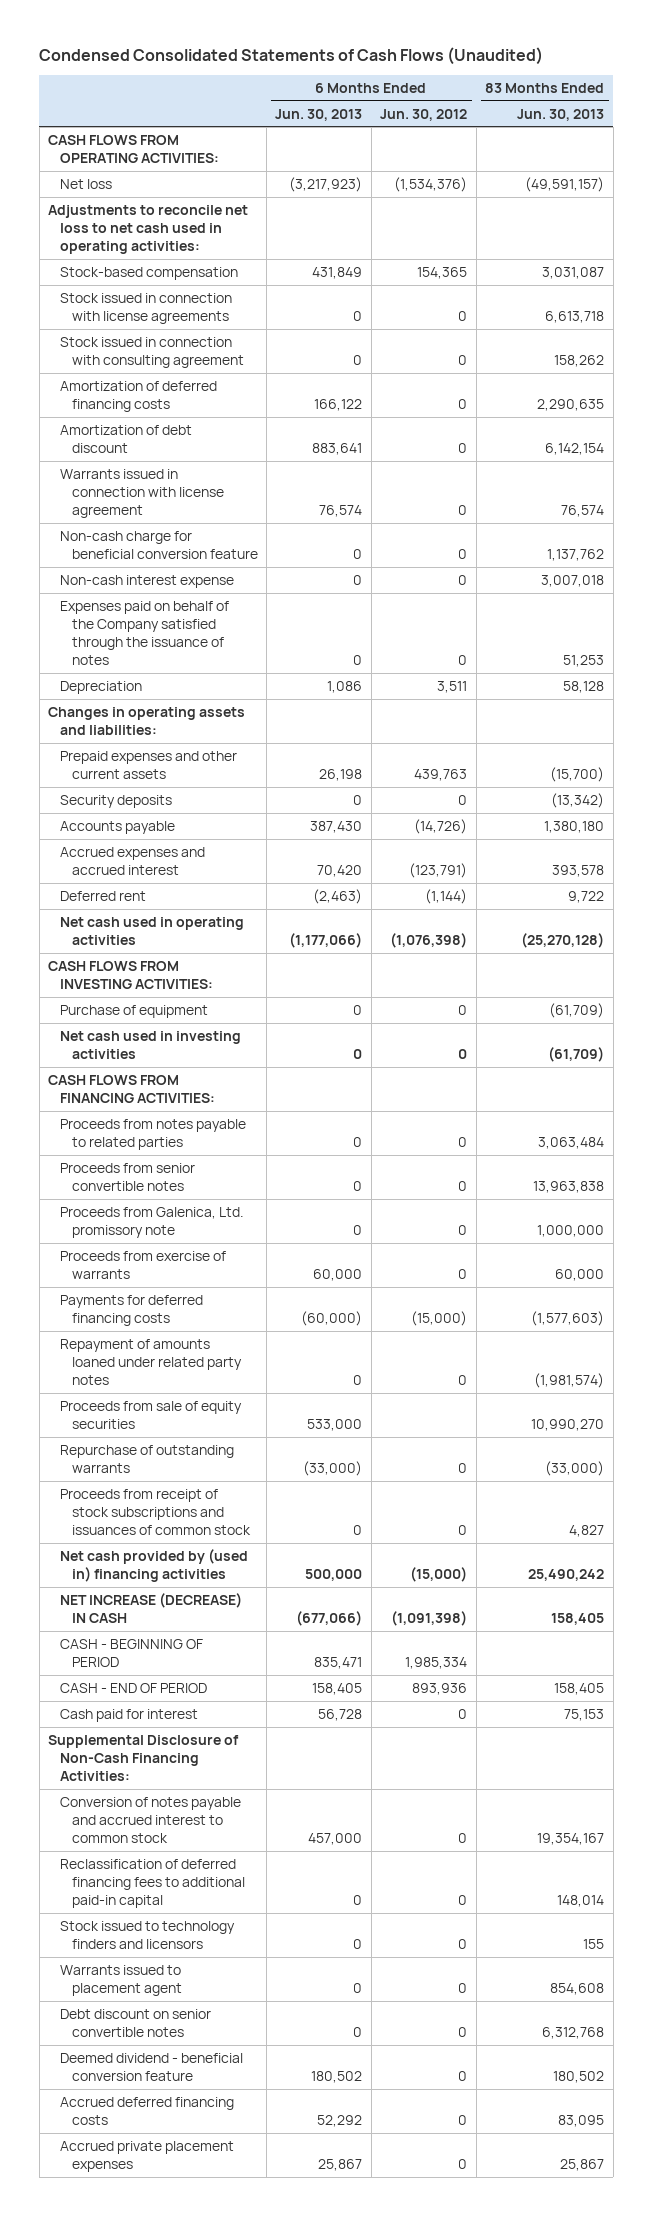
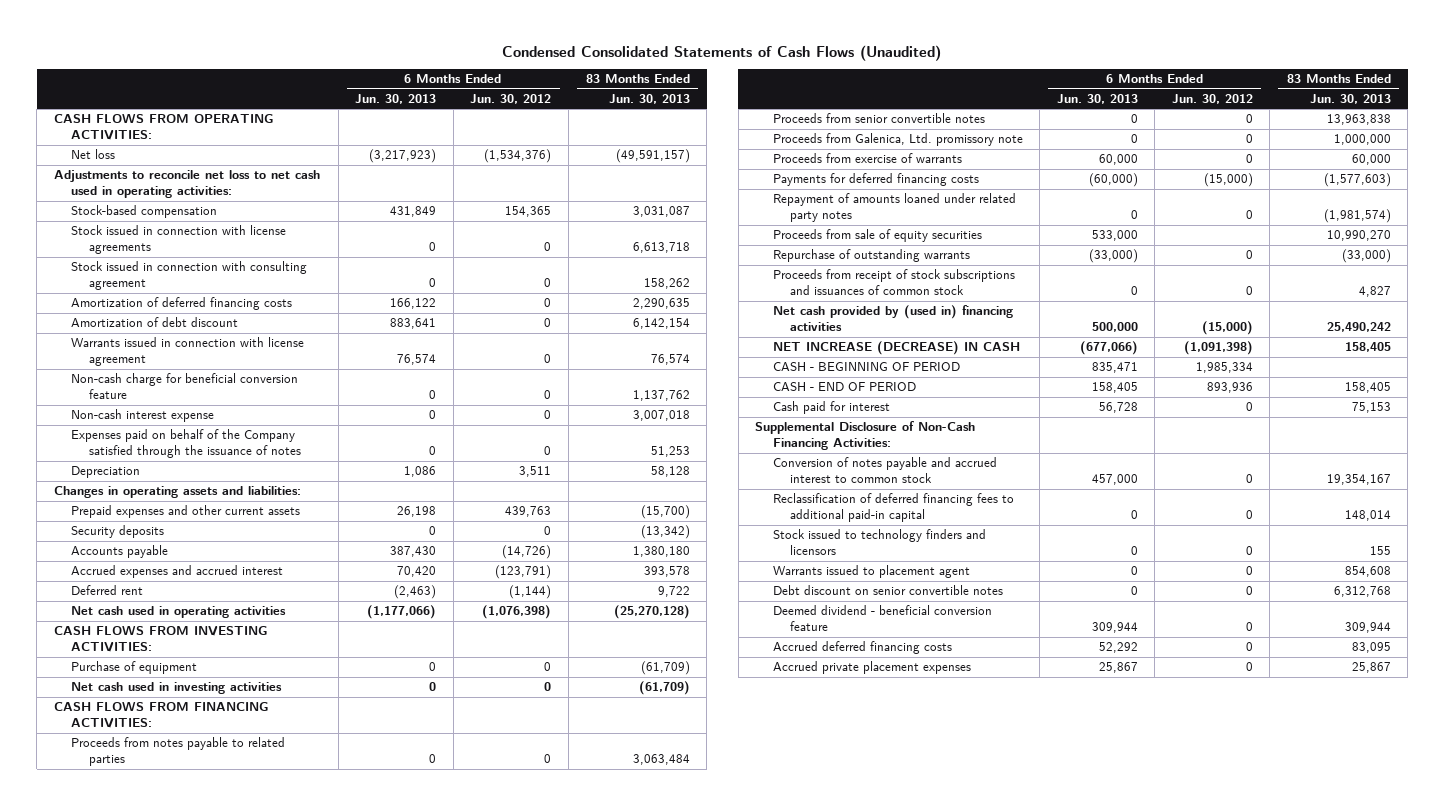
[311,2070,363,2083] 180,502 -> [1091,622,1138,634] 309,944
[553,2070,605,2083] 180,502 -> [1344,622,1391,634] 309,944

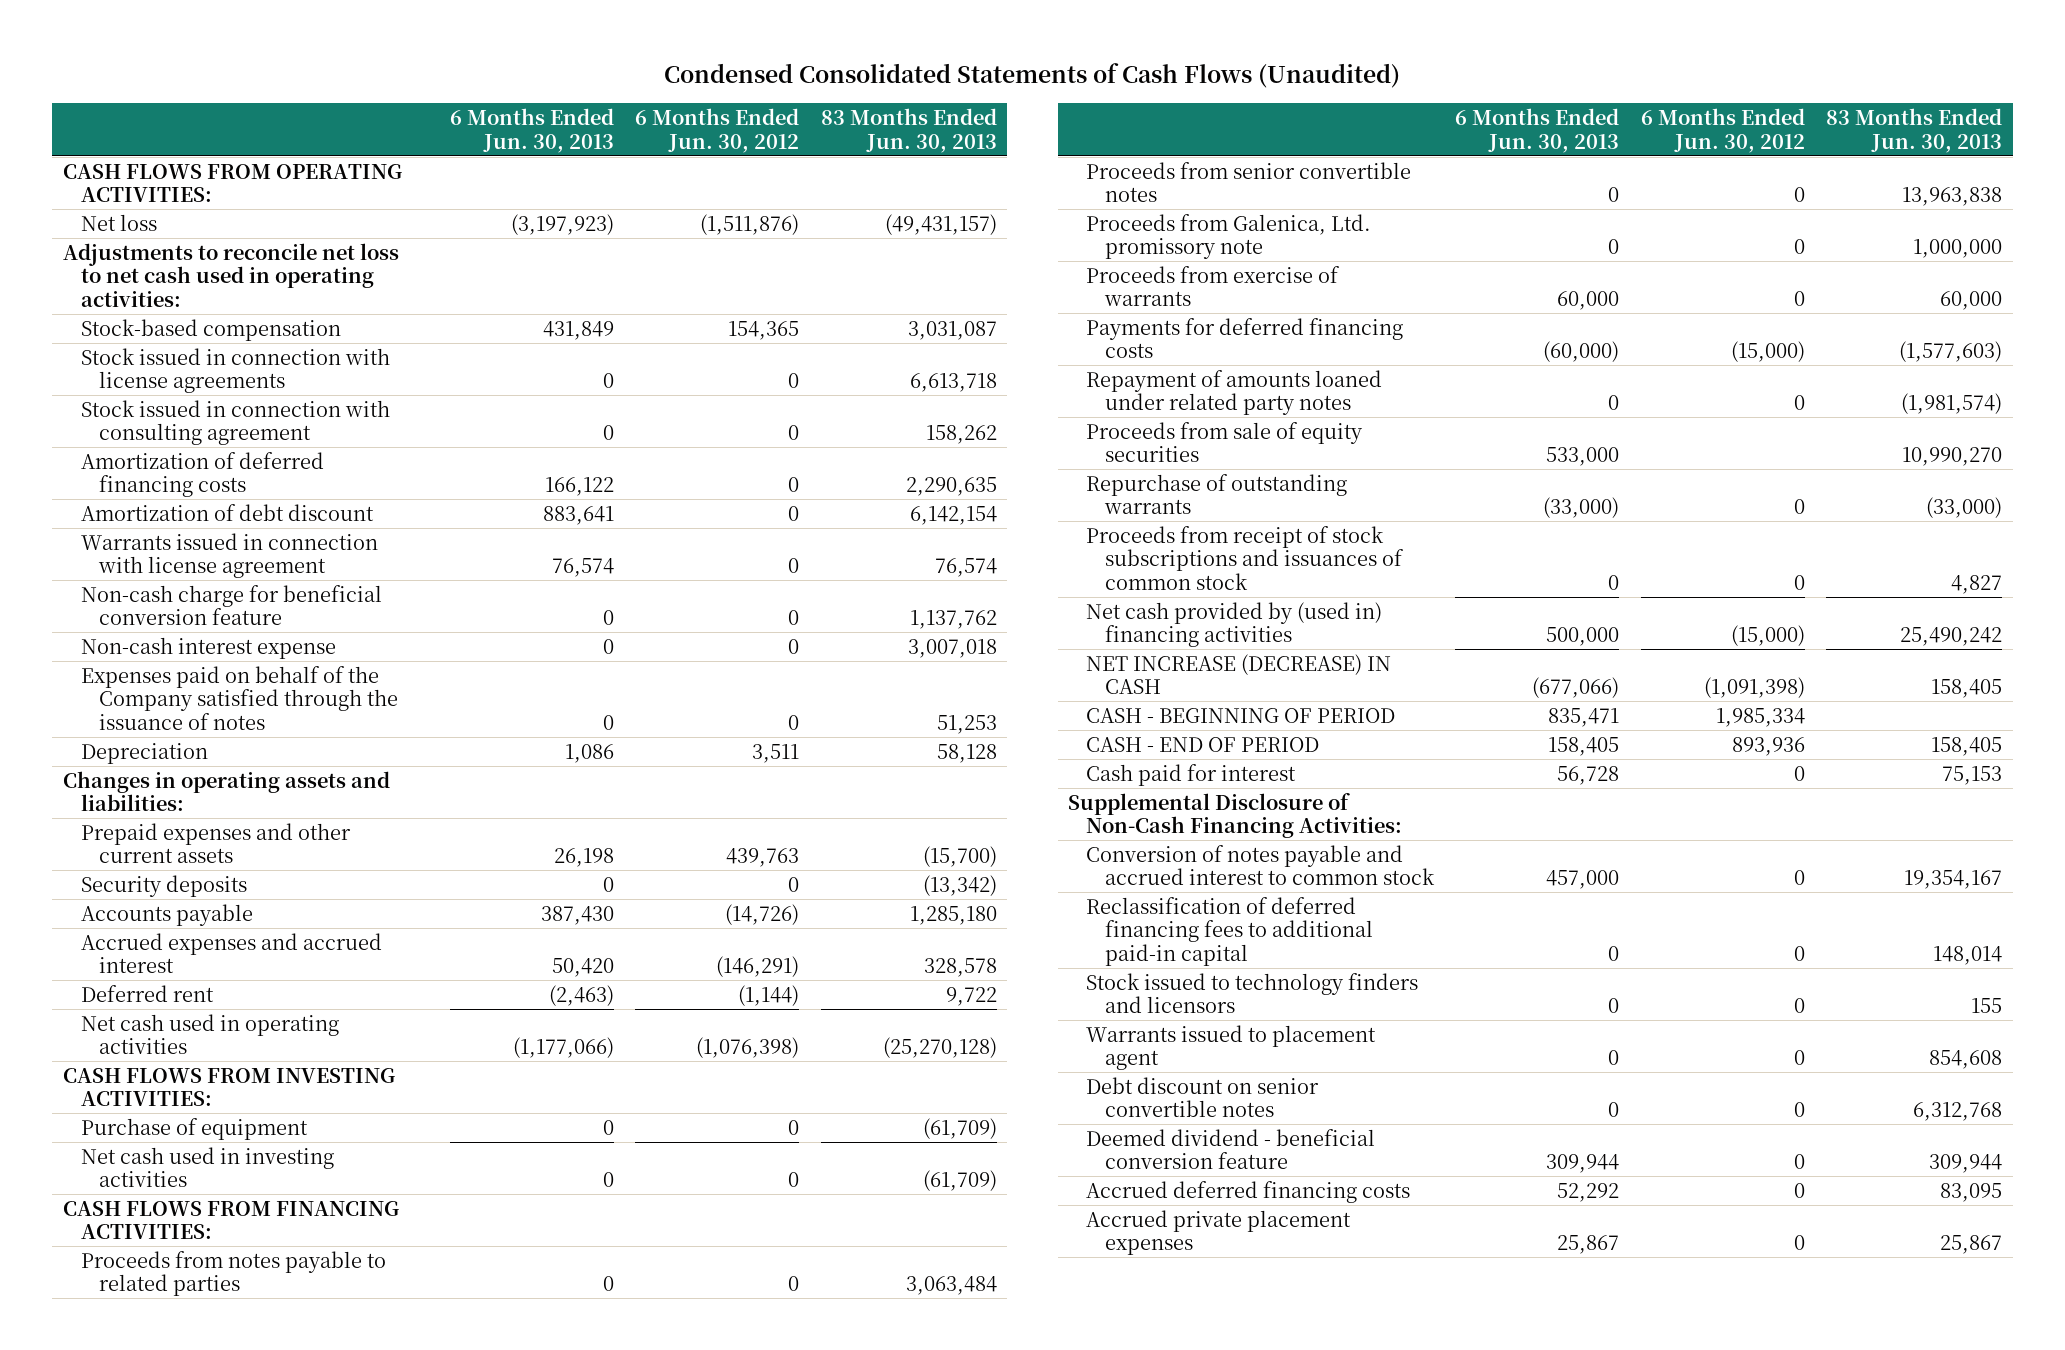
[369,149,437,164] (3,217,923) -> [510,213,614,235] (3,197,923)
[484,149,552,164] (1,534,376) -> [700,213,800,235] (1,511,876)
[615,149,690,164] (49,591,157) -> [884,213,997,235] (49,431,157)
[632,546,690,558] 1,380,180 -> [909,905,997,925] 1,285,180
[397,566,437,578] 70,420 -> [551,958,614,978] 50,420
[495,565,552,580] (123,791) -> [716,956,800,978] (146,291)
[643,566,690,578] 393,578 -> [923,958,997,978] 328,578

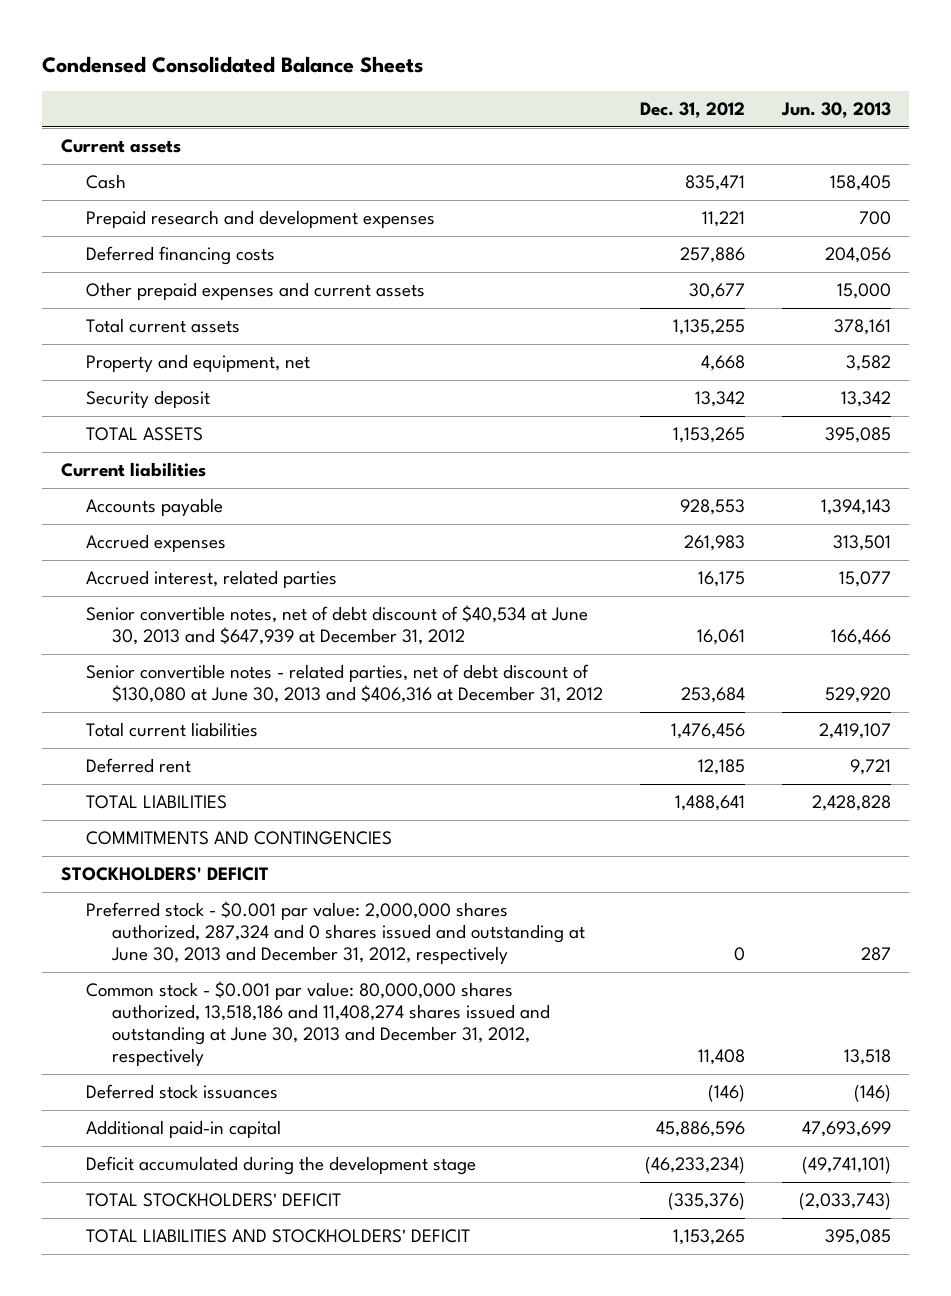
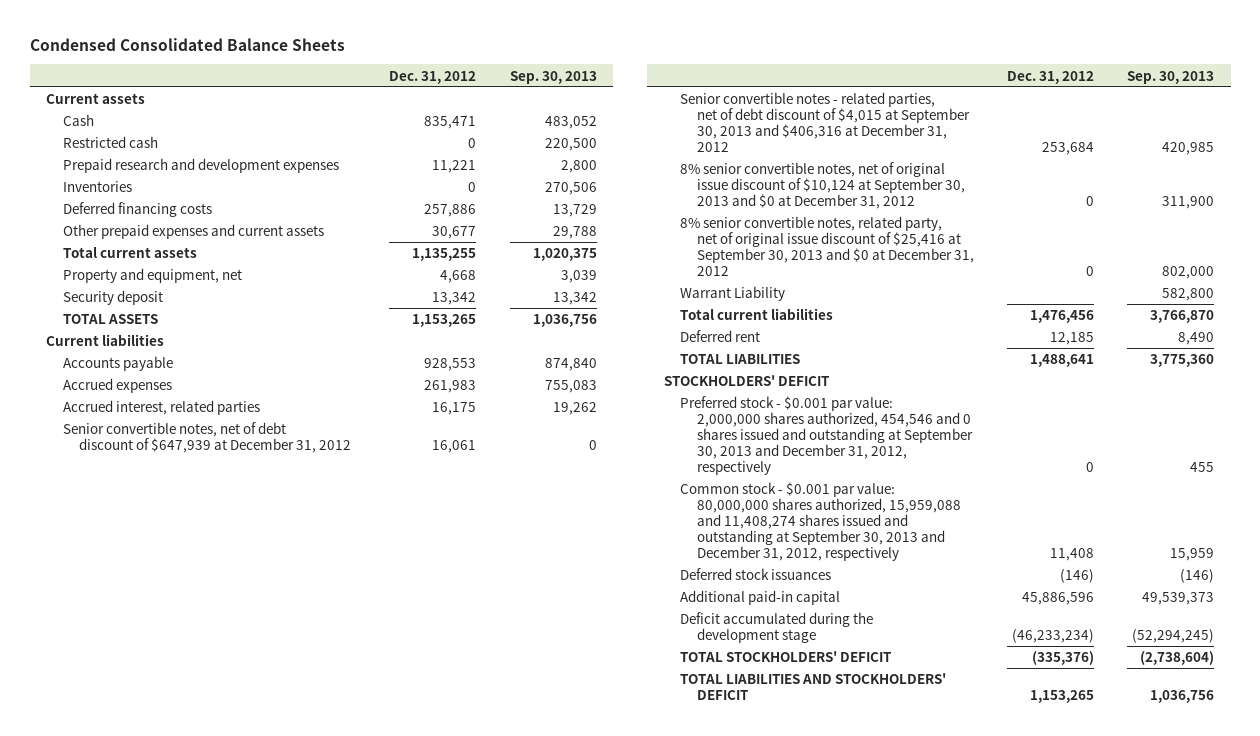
[780,101,891,118] Jun. 30, 2013 -> none
none -> [509,70,597,84] Sep. 30, 2013
none -> [62,136,158,149] Restricted cash
none -> [62,181,132,193] Inventories
[86,605,589,646] Senior convertible notes, net of debt discount of $40,534 at June 30, 2013 and $647,939 at December 31, 2012 -> [62,422,352,454] Senior convertible notes, net of debt discount of $647,939 at December 31, 2012
[86,664,604,704] Senior convertible notes - related parties, net of debt discount of $130,080 at June 30, 2013 and $406,316 at December 31, 2012 -> [680,92,970,152] Senior convertible notes - related parties, net of debt discount of $4,015 at September 30, 2013 and $406,316 at December 31, 2012
none -> [680,162,965,209] 8% senior convertible notes, net of original issue discount of $10,124 at September 30, 2013 and $0 at December 31, 2012
none -> [680,216,974,276] 8% senior convertible notes, related party, net of original issue discount of $25,416 at September 30, 2013 and $0 at December 31, 2012
none -> [680,286,786,302] Warrant Liability
[86,831,393,846] COMMITMENTS AND CONTINGENCIES -> none
[86,901,586,965] Preferred stock - $0.001 par value: 2,000,000 shares authorized, 287,324 and 0 shares issued and outstanding at June 30, 2013 and December 31, 2012, respectively -> [680,396,973,475] Preferred stock - $0.001 par value: 2,000,000 shares authorized, 454,546 and 0 shares issued and outstanding at September 30, 2013 and December 31, 2012, respectively
[86,981,551,1066] Common stock - $0.001 par value: 80,000,000 shares authorized, 13,518,186 and 11,408,274 shares issued and outstanding at June 30, 2013 and December 31, 2012, respectively -> [680,482,961,561] Common stock - $0.001 par value: 80,000,000 shares authorized, 15,959,088 and 11,408,274 shares issued and outstanding at September 30, 2013 and December 31, 2012, respectively

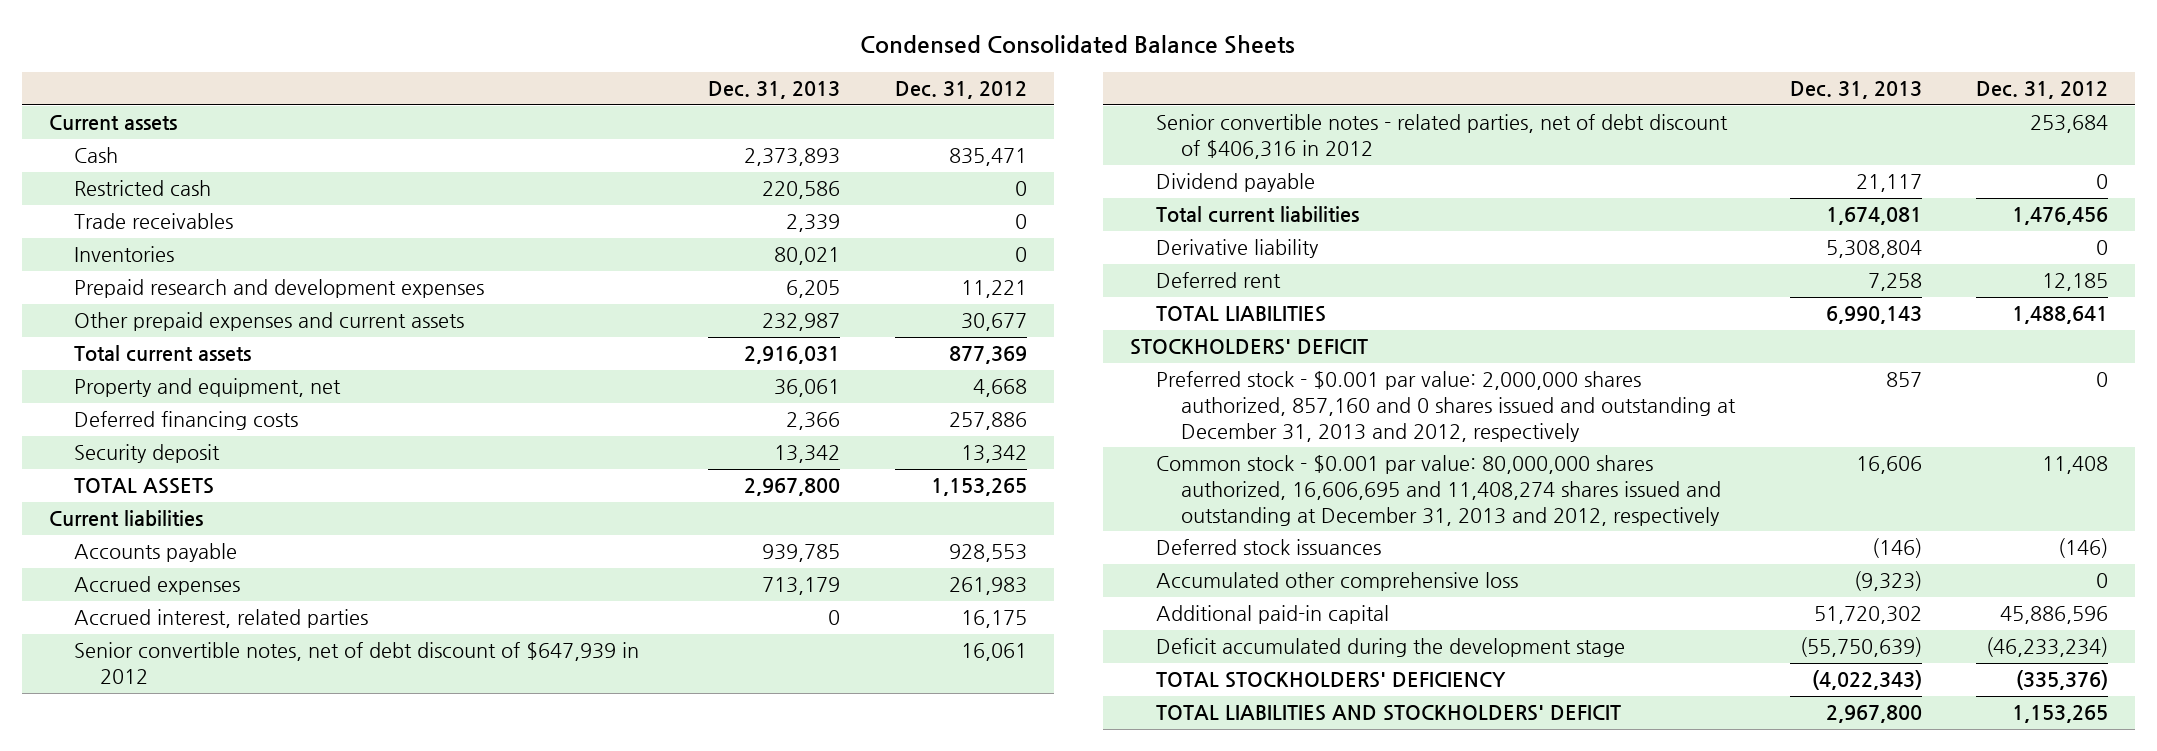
[509,70,597,84] Sep. 30, 2013 -> none
none -> [708,81,841,100] Dec. 31, 2013
none -> [74,213,234,230] Trade receivables
[62,158,339,174] Prepaid research and development expenses -> [74,279,485,299] Prepaid research and development expenses
[412,248,477,262] 1,135,255 -> [948,346,1027,365] 877,369
[62,202,212,218] Deferred financing costs -> [74,411,299,431] Deferred financing costs
[680,162,965,209] 8% senior convertible notes, net of original issue discount of $10,124 at September 30, 2013 and $0 at December 31, 2012 -> none
[680,216,974,276] 8% senior convertible notes, related party, net of original issue discount of $25,416 at September 30, 2013 and $0 at December 31, 2012 -> none
[680,286,786,302] Warrant Liability -> none
[62,422,352,454] Senior convertible notes, net of debt discount of $647,939 at December 31, 2012 -> [74,642,640,685] Senior convertible notes, net of debt discount of $647,939 in 2012
[680,92,970,152] Senior convertible notes - related parties, net of debt discount of $4,015 at September 30, 2013 and $406,316 at December 31, 2012 -> [1155,114,1728,160] Senior convertible notes - related parties, net of debt discount of $406,316 in 2012
none -> [1155,173,1315,193] Dividend payable
none -> [1155,239,1319,259] Derivative liability
[680,396,973,475] Preferred stock - $0.001 par value: 2,000,000 shares authorized, 454,546 and 0 shares issued and outstanding at September 30, 2013 and December 31, 2012, respectively -> [1155,371,1737,442] Preferred stock - $0.001 par value: 2,000,000 shares authorized, 857,160 and 0 shares issued and outstanding at December 31, 2013 and 2012, respectively
[680,482,961,561] Common stock - $0.001 par value: 80,000,000 shares authorized, 15,959,088 and 11,408,274 shares issued and outstanding at September 30, 2013 and December 31, 2012, respectively -> [1155,455,1722,526] Common stock - $0.001 par value: 80,000,000 shares authorized, 16,606,695 and 11,408,274 shares issued and outstanding at December 31, 2013 and 2012, respectively
none -> [1155,572,1518,592] Accumulated other comprehensive loss
[680,651,893,663] TOTAL STOCKHOLDERS' DEFICIT -> [1155,672,1506,689] TOTAL STOCKHOLDERS' DEFICIENCY

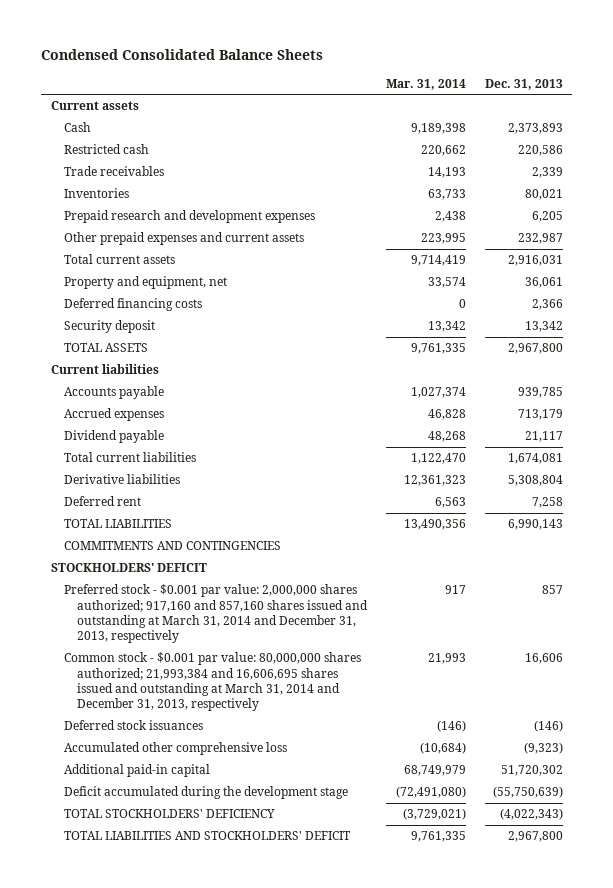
[894,81,1027,100] Dec. 31, 2012 -> none
none -> [385,78,466,90] Mar. 31, 2014
[74,609,369,629] Accrued interest, related parties -> none
[74,642,640,685] Senior convertible notes, net of debt discount of $647,939 in 2012 -> none
[1155,114,1728,160] Senior convertible notes - related parties, net of debt discount of $406,316 in 2012 -> none
[1155,239,1319,259] Derivative liability -> [63,474,180,485] Derivative liabilities
none -> [63,541,281,551] COMMITMENTS AND CONTINGENCIES
[1155,371,1737,442] Preferred stock - $0.001 par value: 2,000,000 shares authorized, 857,160 and 0 shares issued and outstanding at December 31, 2013 and 2012, respectively -> [63,584,368,643] Preferred stock - $0.001 par value: 2,000,000 shares authorized; 917,160 and 857,160 shares issued and outstanding at March 31, 2014 and December 31, 2013, respectively
[1155,455,1722,526] Common stock - $0.001 par value: 80,000,000 shares authorized, 16,606,695 and 11,408,274 shares issued and outstanding at December 31, 2013 and 2012, respectively -> [63,652,361,711] Common stock - $0.001 par value: 80,000,000 shares authorized; 21,993,384 and 16,606,695 shares issued and outstanding at March 31, 2014 and December 31, 2013, respectively

